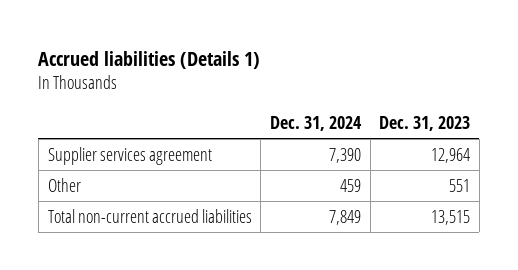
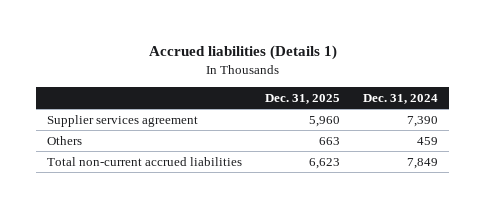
[379,115,471,131] Dec. 31, 2023 -> none
none -> [265,93,341,104] Dec. 31, 2025
[47,177,81,192] Other -> [47,135,83,145] Others

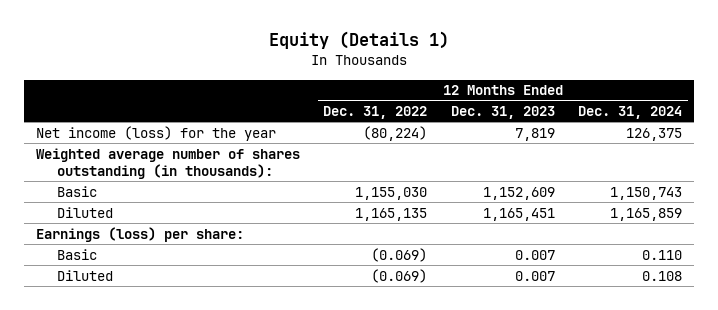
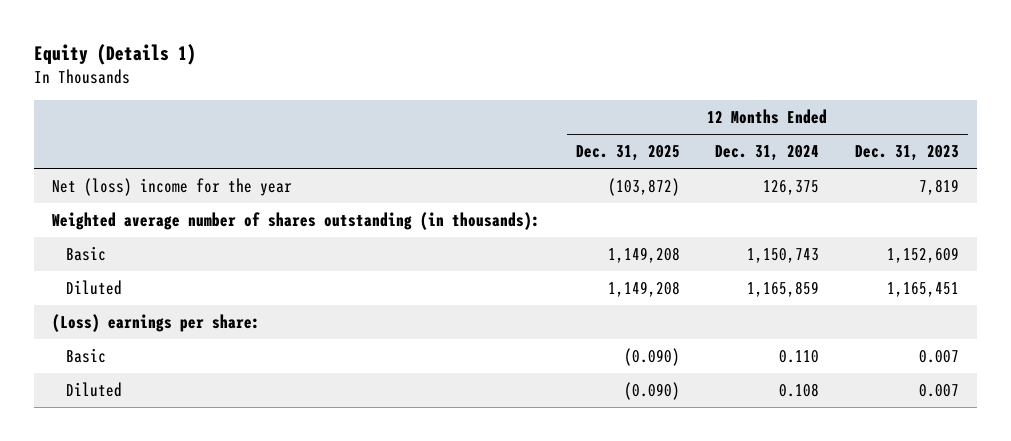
[323,105,428,119] Dec. 31, 2022 -> none
none -> [575,145,680,162] Dec. 31, 2025
[35,125,276,141] Net income (loss) for the year -> [52,177,293,196] Net (loss) income for the year
[35,226,244,242] Earnings (loss) per share: -> [52,313,261,332] (Loss) earnings per share:

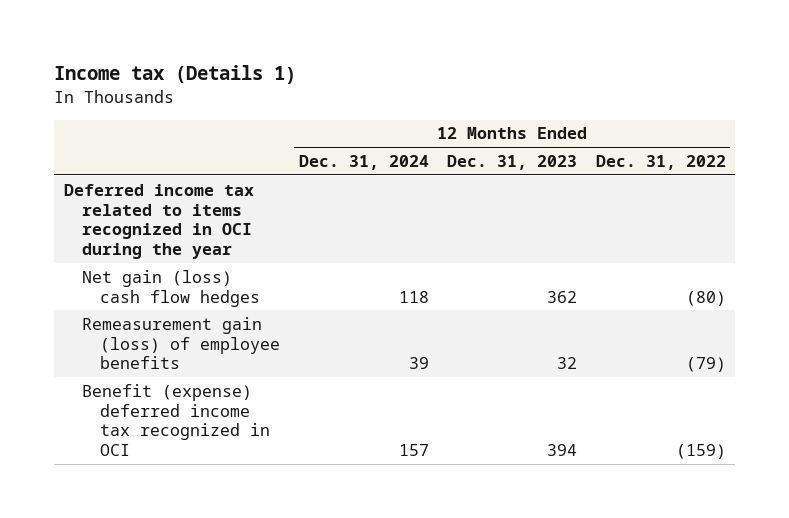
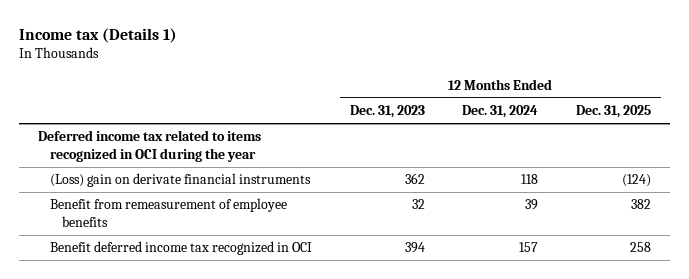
[595,154,726,170] Dec. 31, 2022 -> none
none -> [576,105,652,119] Dec. 31, 2025
[81,269,261,307] Net gain (loss) cash flow hedges -> [49,173,311,188] (Loss) gain on derivate financial instruments
[81,316,281,370] Remeasurement gain (loss) of employee benefits -> [49,198,287,228] Benefit from remeasurement of employee benefits
[81,383,271,457] Benefit (expense) deferred income tax recognized in OCI -> [49,241,312,256] Benefit deferred income tax recognized in OCI

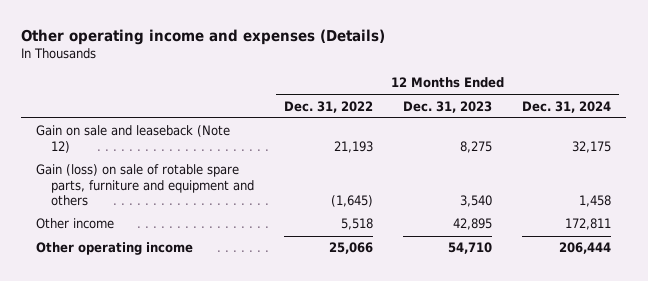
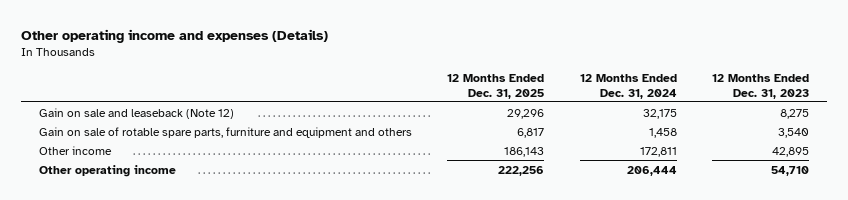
[283,100,373,113] Dec. 31, 2022 -> none
none -> [447,74,545,99] 12 Months Ended Dec. 31, 2025
[36,164,254,206] Gain (loss) on sale of rotable spare parts, furniture and equipment and others -> [38,126,412,138] Gain on sale of rotable spare parts, furniture and equipment and others

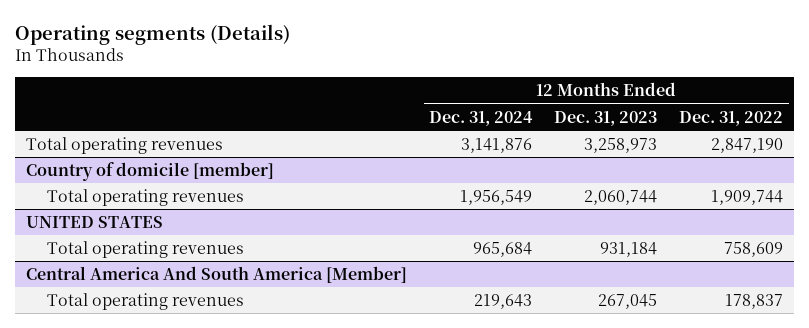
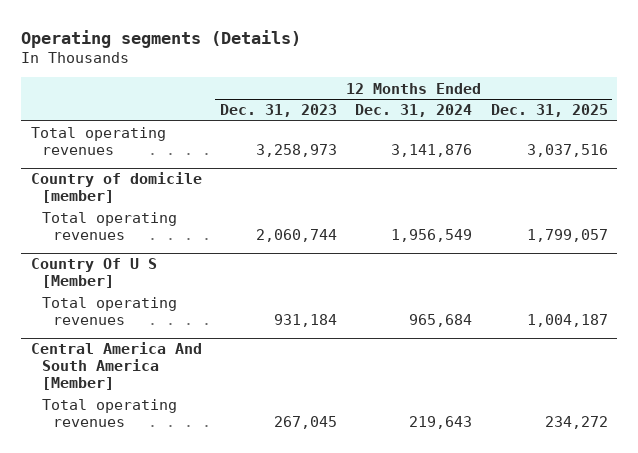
[679,110,784,126] Dec. 31, 2022 -> none
none -> [490,104,608,118] Dec. 31, 2025
[25,216,163,229] UNITED STATES -> [30,258,157,289] Country Of U S [Member]

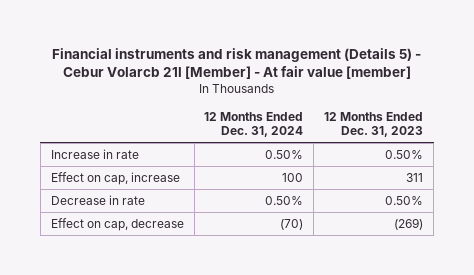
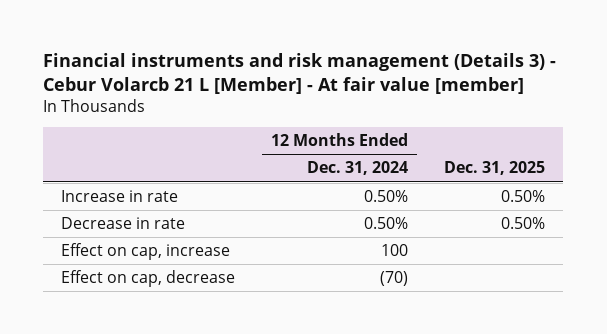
[51,47,421,80] Financial instruments and risk management (Details 5) - Cebur Volarcb 21l [Member] - At fair value [member] -> [43,53,557,94] Financial instruments and risk management (Details 3) - Cebur Volarcb 21 L [Member] - At fair value [member]
[324,112,424,137] 12 Months Ended Dec. 31, 2023 -> none
none -> [444,161,546,176] Dec. 31, 2025
[50,171,180,185] Effect on cap, increase -> [61,243,231,261] Effect on cap, increase

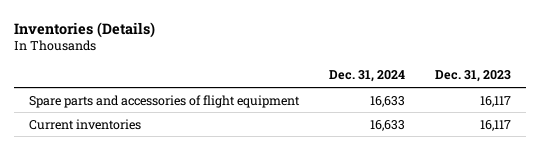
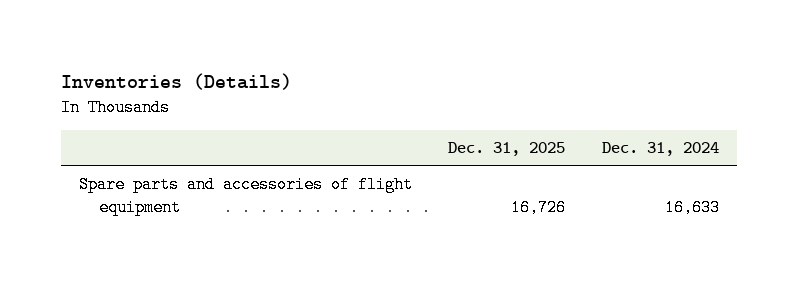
[435,70,512,83] Dec. 31, 2023 -> none
none -> [448,141,566,156] Dec. 31, 2025
[29,118,142,130] Current inventories -> none

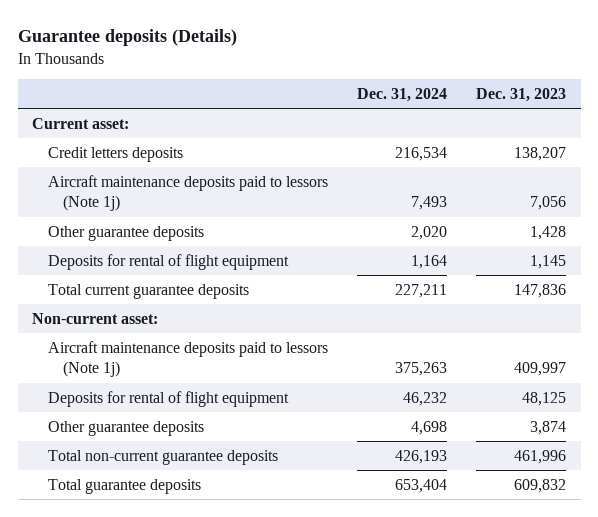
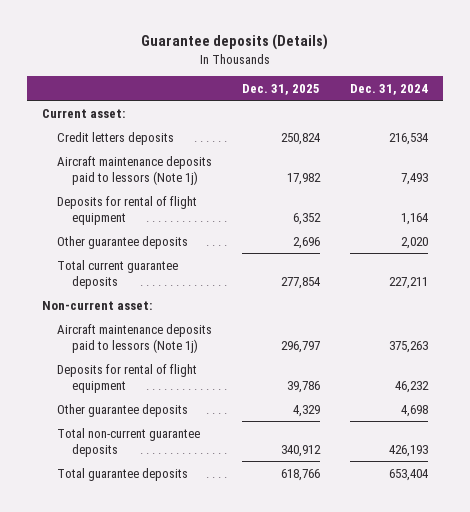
[476,88,567,103] Dec. 31, 2023 -> none
none -> [241,83,320,95] Dec. 31, 2025
[47,225,204,241] Other guarantee deposits -> [56,235,188,249] Other guarantee deposits

